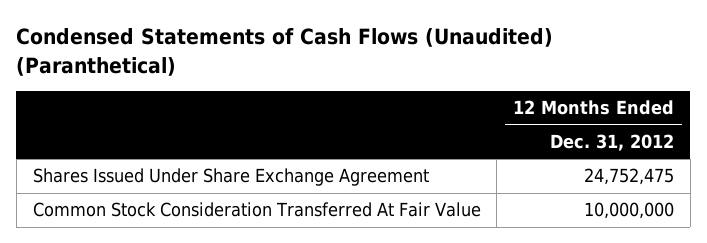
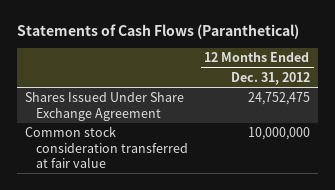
[16,28,554,76] Condensed Statements of Cash Flows (Unaudited) (Paranthetical) -> [16,23,299,39] Statements of Cash Flows (Paranthetical)
[32,202,481,218] Common Stock Consideration Transferred At Fair Value -> [25,126,189,169] Common stock consideration transferred at fair value

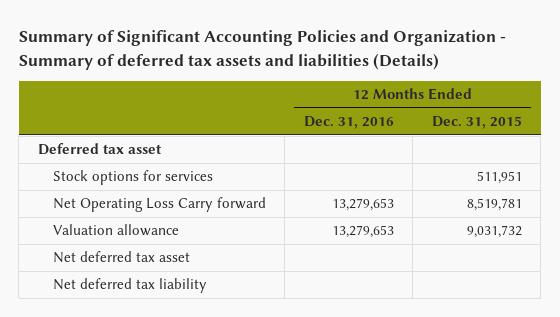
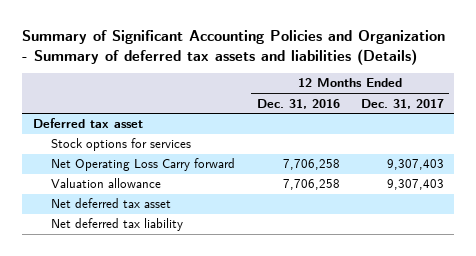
[431,116,522,130] Dec. 31, 2015 -> none
none -> [360,98,444,109] Dec. 31, 2017
[331,198,394,212] 13,279,653 -> [282,159,340,171] 7,706,258
[331,225,394,239] 13,279,653 -> [282,179,340,191] 7,706,258

